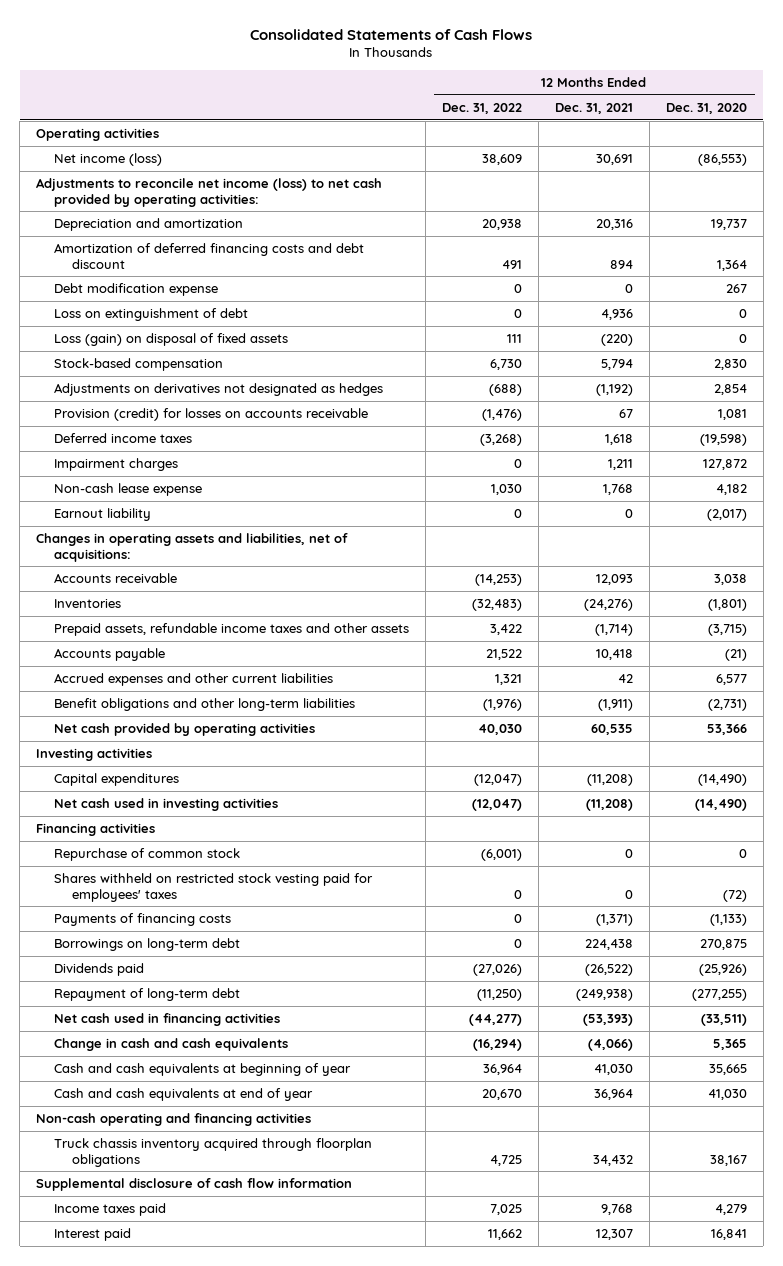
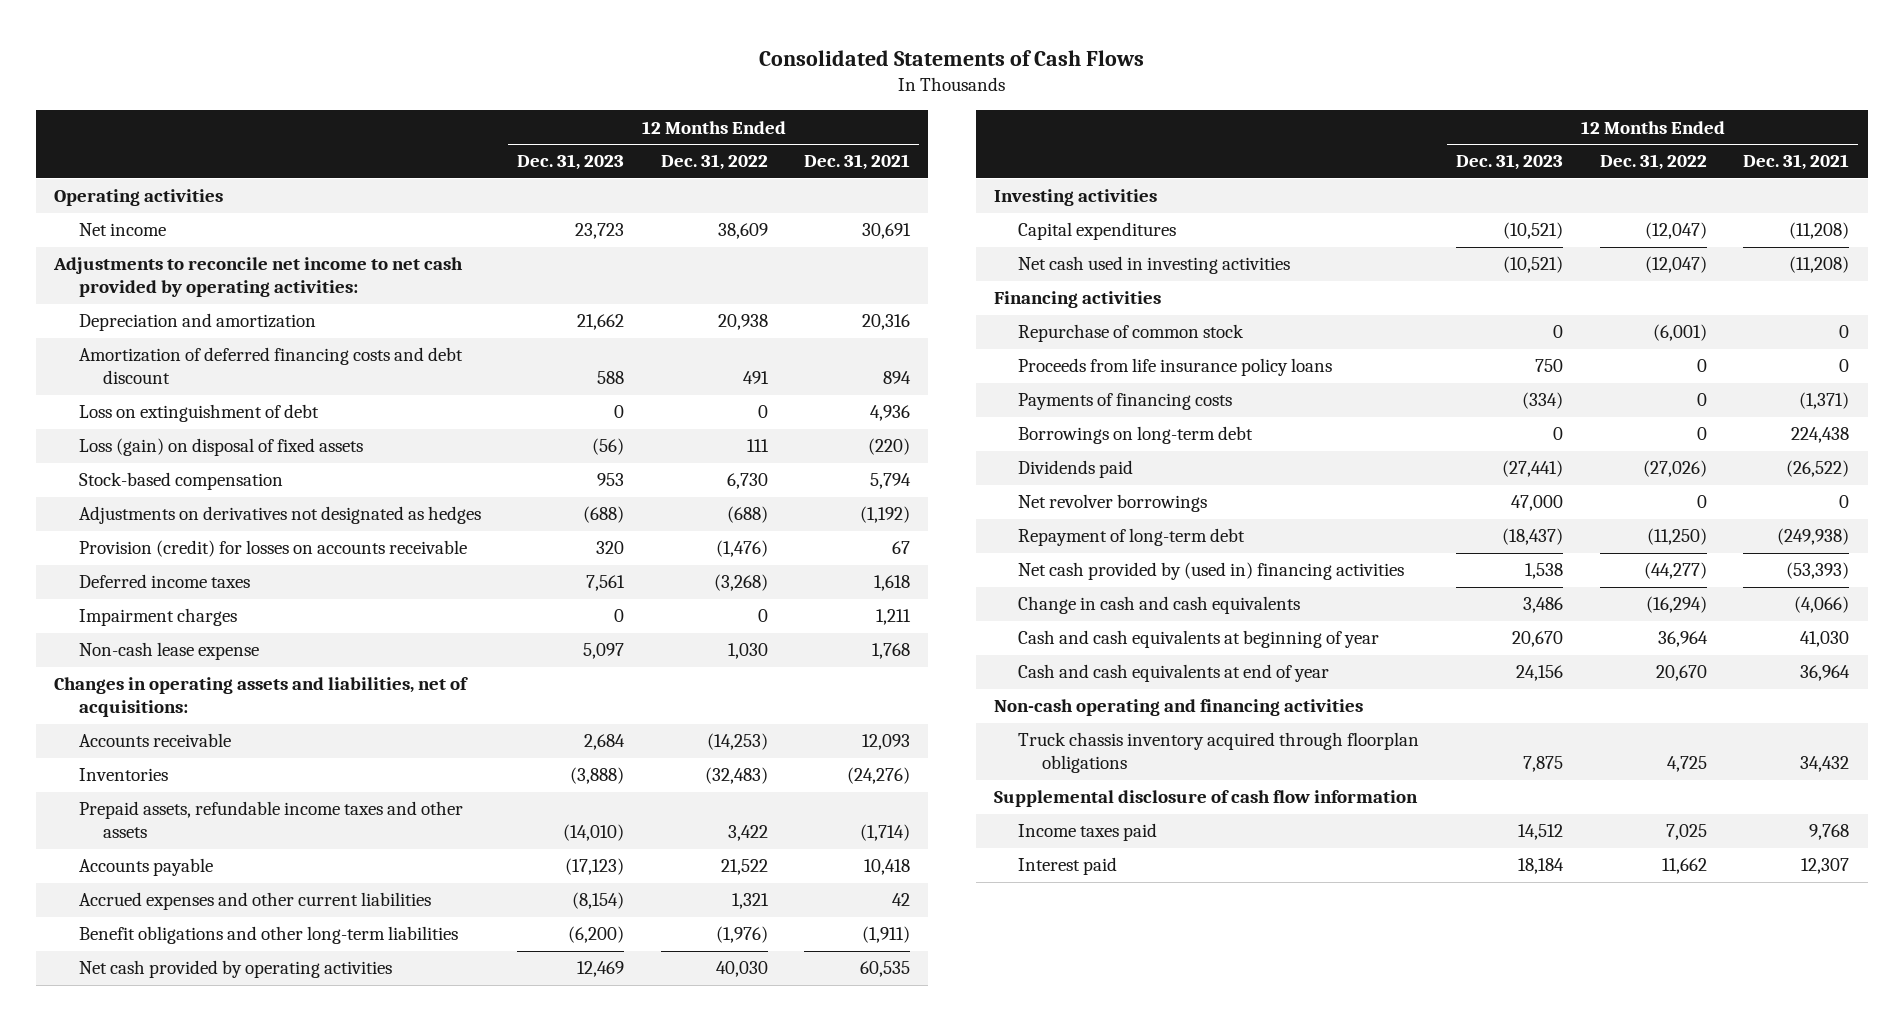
[665,102,747,114] Dec. 31, 2020 -> none
none -> [517,154,625,171] Dec. 31, 2023
[54,152,163,166] Net income (loss) -> [78,223,166,237] Net income
[36,177,383,207] Adjustments to reconcile net income (loss) to net cash provided by operating activities: -> [53,257,464,298] Adjustments to reconcile net income to net cash provided by operating activities:
[54,282,219,296] Debt modification expense -> none
[54,507,152,521] Earnout liability -> none
[54,872,374,902] Shares withheld on restricted stock vesting paid for employees' taxes -> none
none -> [1018,358,1333,377] Proceeds from life insurance policy loans
none -> [1018,494,1208,513] Net revolver borrowings
[54,1012,281,1026] Net cash used in financing activities -> [1018,562,1405,581] Net cash provided by (used in) financing activities

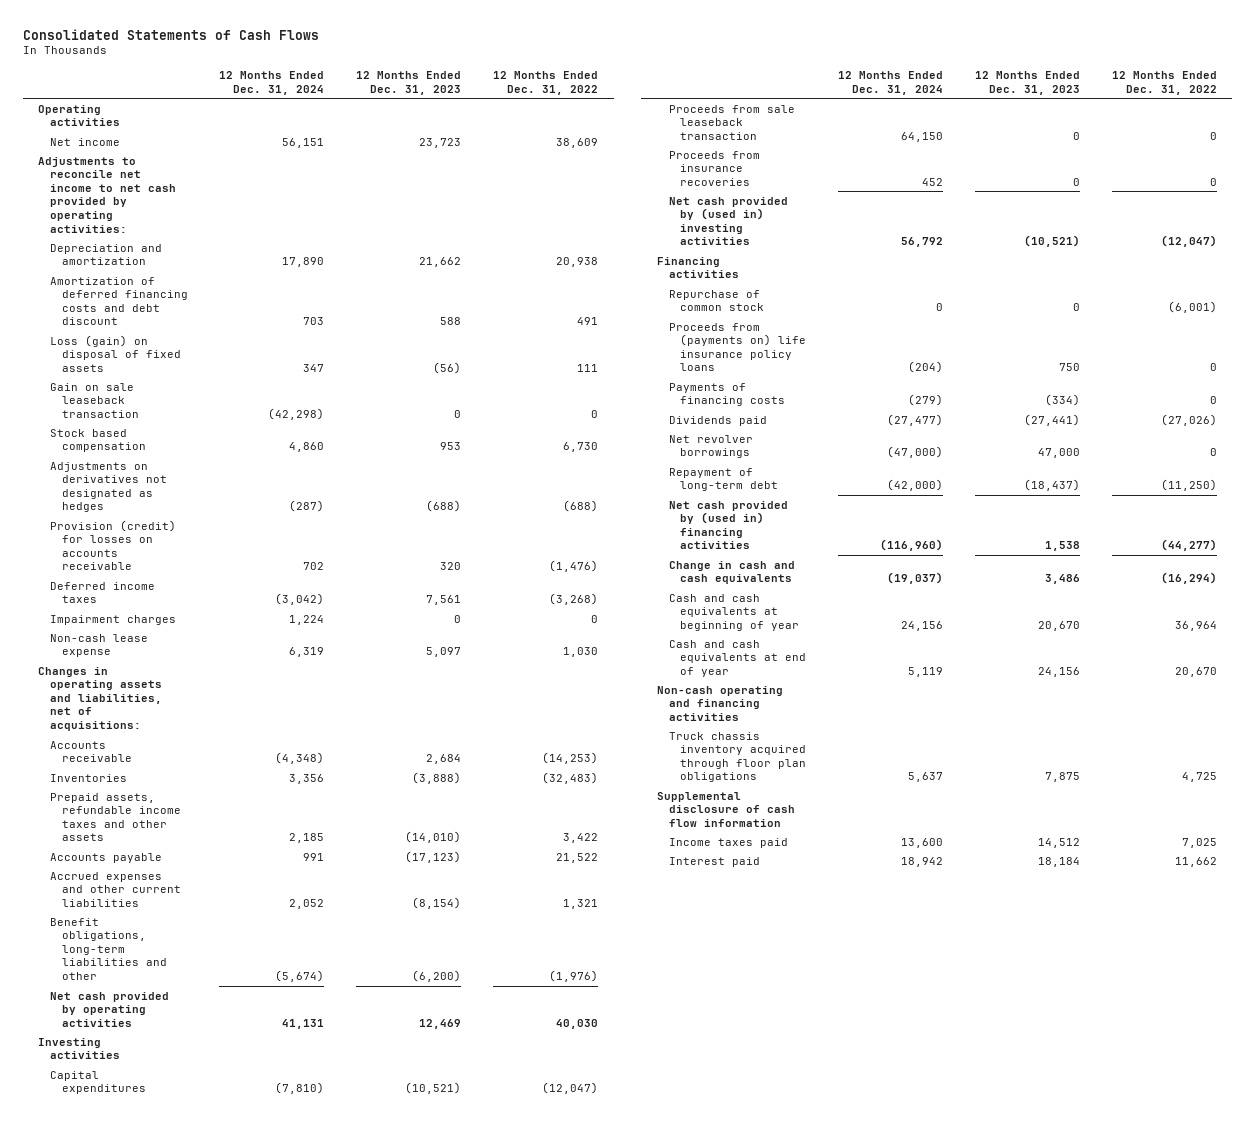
[803,154,910,171] Dec. 31, 2021 -> none
none -> [219,71,325,95] 12 Months Ended Dec. 31, 2024
[78,404,319,423] Loss on extinguishment of debt -> none
none -> [49,382,139,418] Gain on sale leaseback transaction
[78,472,283,491] Stock-based compensation -> [49,428,146,453] Stock based compensation
[78,926,458,945] Benefit obligations and other long-term liabilities -> [49,917,167,981] Benefit obligations, long-term liabilities and other
none -> [668,104,795,140] Proceeds from sale leaseback transaction
none -> [668,150,760,186] Proceeds from insurance recoveries
[1018,256,1291,275] Net cash used in investing activities -> [668,196,788,246] Net cash provided by (used in) investing activities
[1018,358,1333,377] Proceeds from life insurance policy loans -> [668,322,807,372] Proceeds from (payments on) life insurance policy loans
[1018,426,1254,445] Borrowings on long-term debt -> none
[1018,732,1420,774] Truck chassis inventory acquired through floorplan obligations -> [668,731,807,783] Truck chassis inventory acquired through floor plan obligations

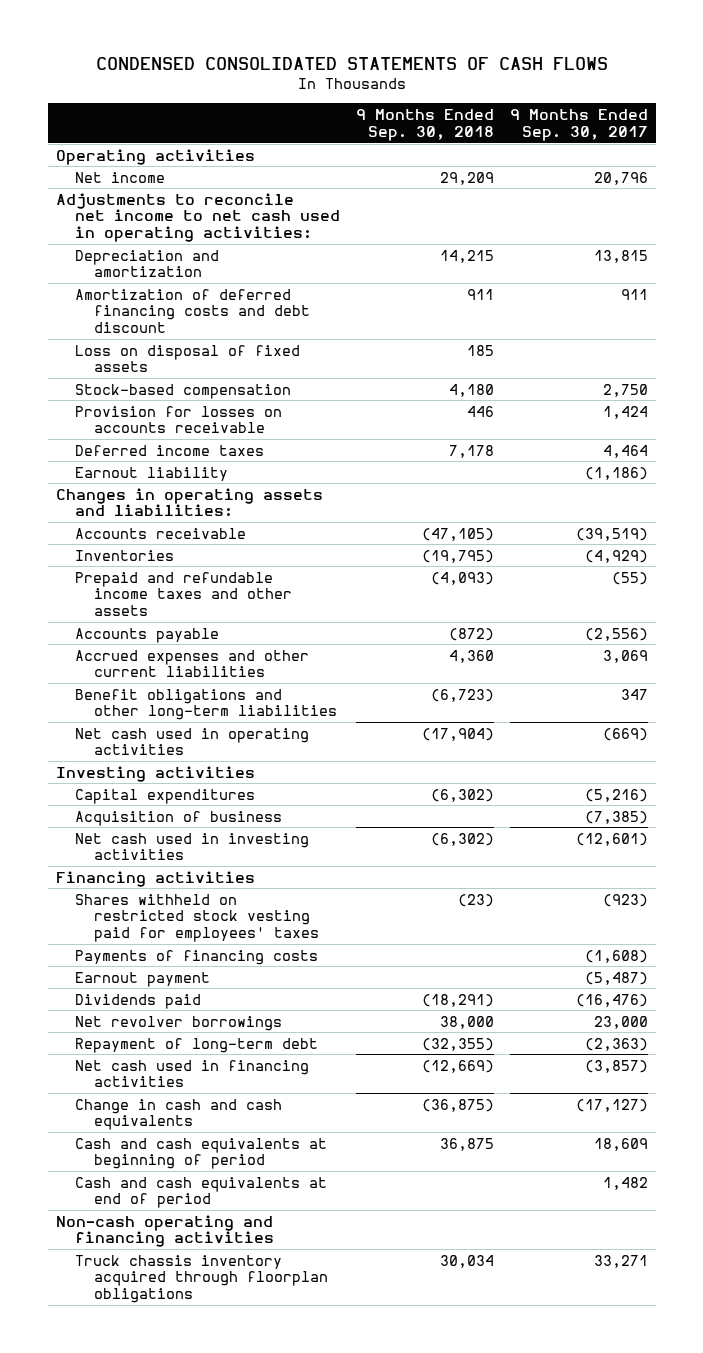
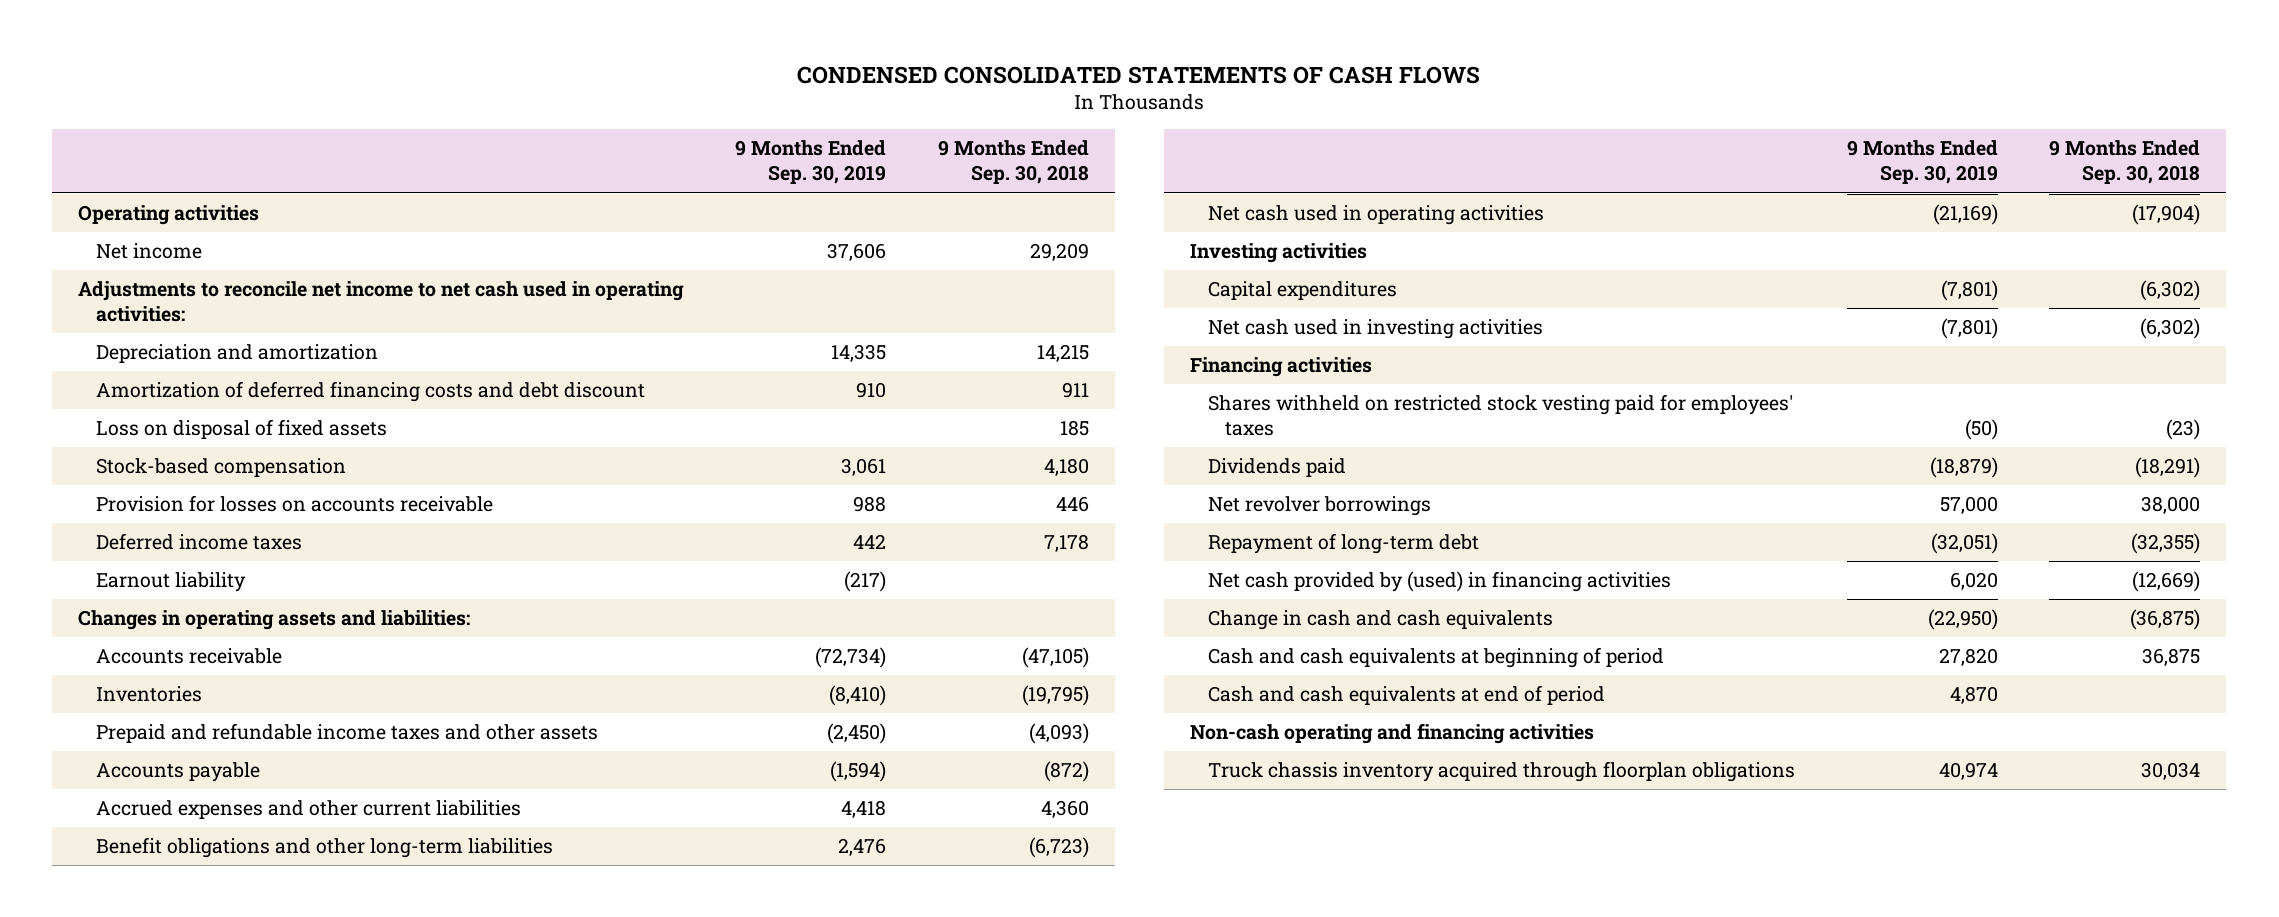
[509,109,648,141] 9 Months Ended Sep. 30, 2017 -> none
none -> [735,140,887,185] 9 Months Ended Sep. 30, 2019
[74,810,282,826] Acquisition of business -> none
[74,949,318,965] Payments of financing costs -> none
[74,971,210,987] Earnout payment -> none
[74,1059,309,1088] Net cash used in financing activities -> [1207,571,1671,593] Net cash provided by (used) in financing activities

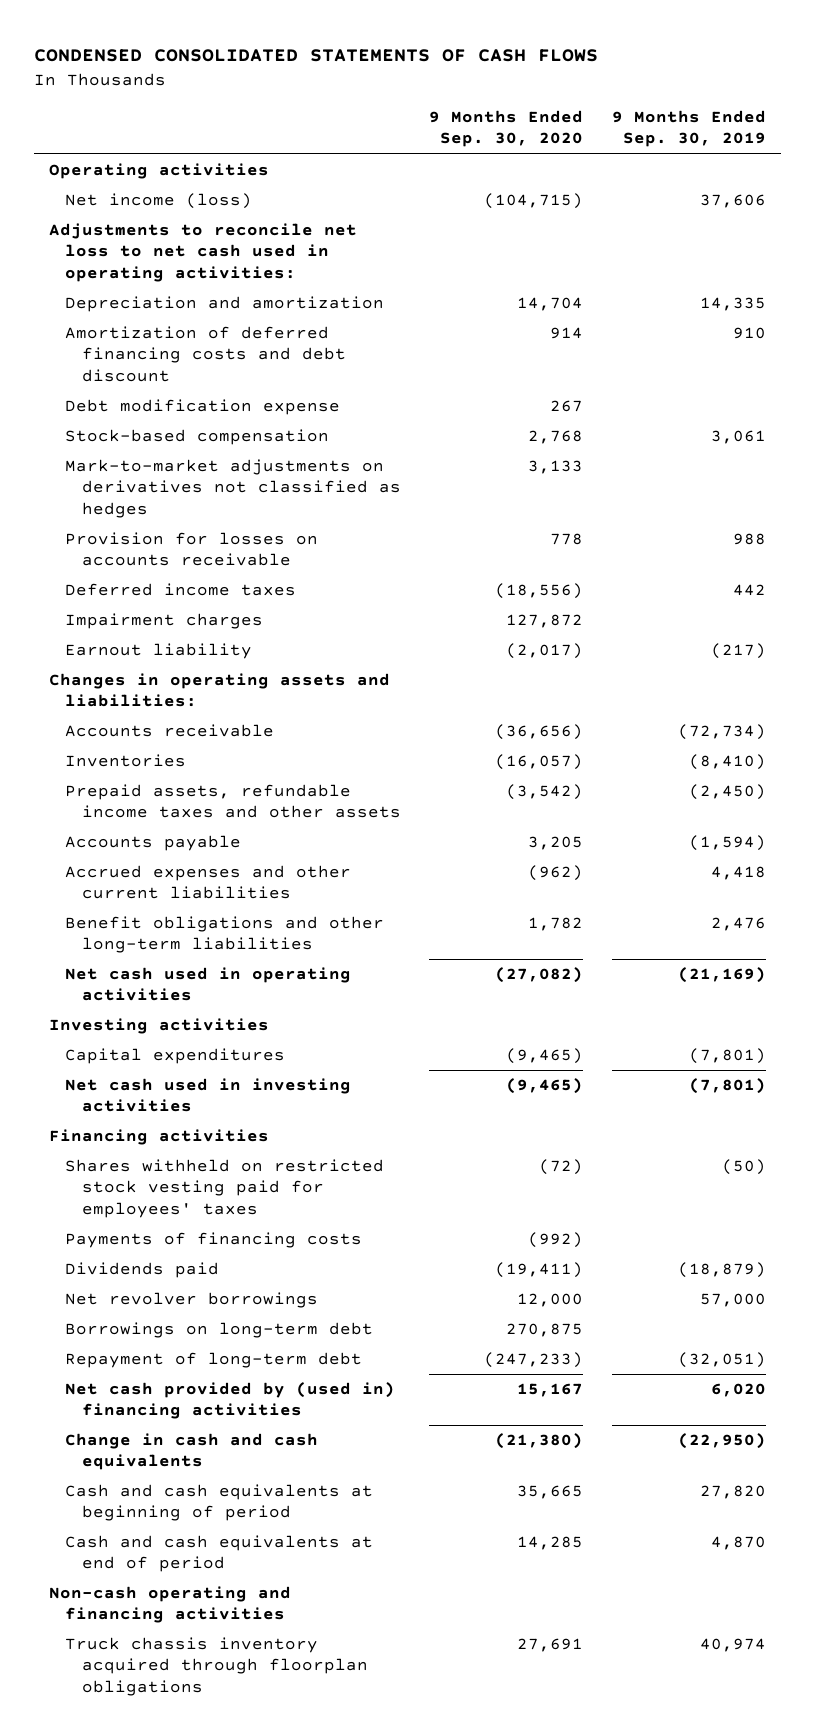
[937,140,1089,185] 9 Months Ended Sep. 30, 2018 -> none
none -> [429,110,584,148] 9 Months Ended Sep. 30, 2020
[96,243,203,260] Net income -> [65,193,253,210] Net income (loss)
[78,281,685,323] Adjustments to reconcile net income to net cash used in operating activities: -> [48,223,357,282] Adjustments to reconcile net loss to net cash used in operating activities:
[96,419,388,440] Loss on disposal of fixed assets -> none
none -> [65,399,341,416] Debt modification expense
none -> [65,459,401,518] Mark-to-market adjustments on derivatives not classified as hedges
none -> [65,613,264,630] Impairment charges
[96,723,599,744] Prepaid and refundable income taxes and other assets -> [65,784,401,819] Prepaid assets, refundable income taxes and other assets
none -> [65,1232,363,1249] Payments of financing costs
none -> [65,1322,374,1339] Borrowings on long-term debt
[1207,571,1671,593] Net cash provided by (used) in financing activities -> [65,1382,396,1420] Net cash provided by (used in) financing activities

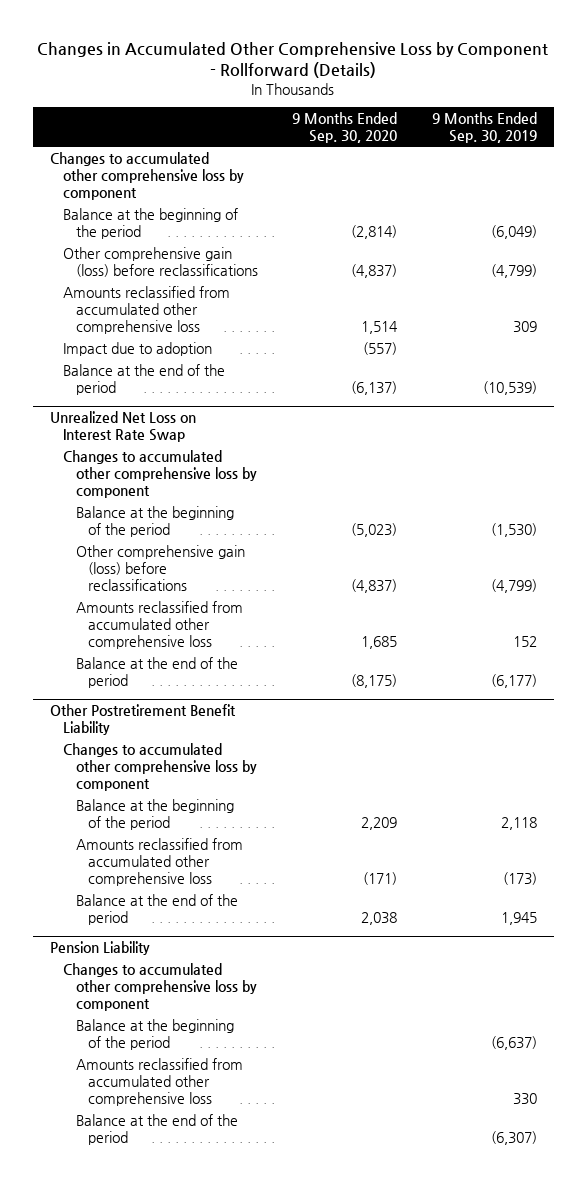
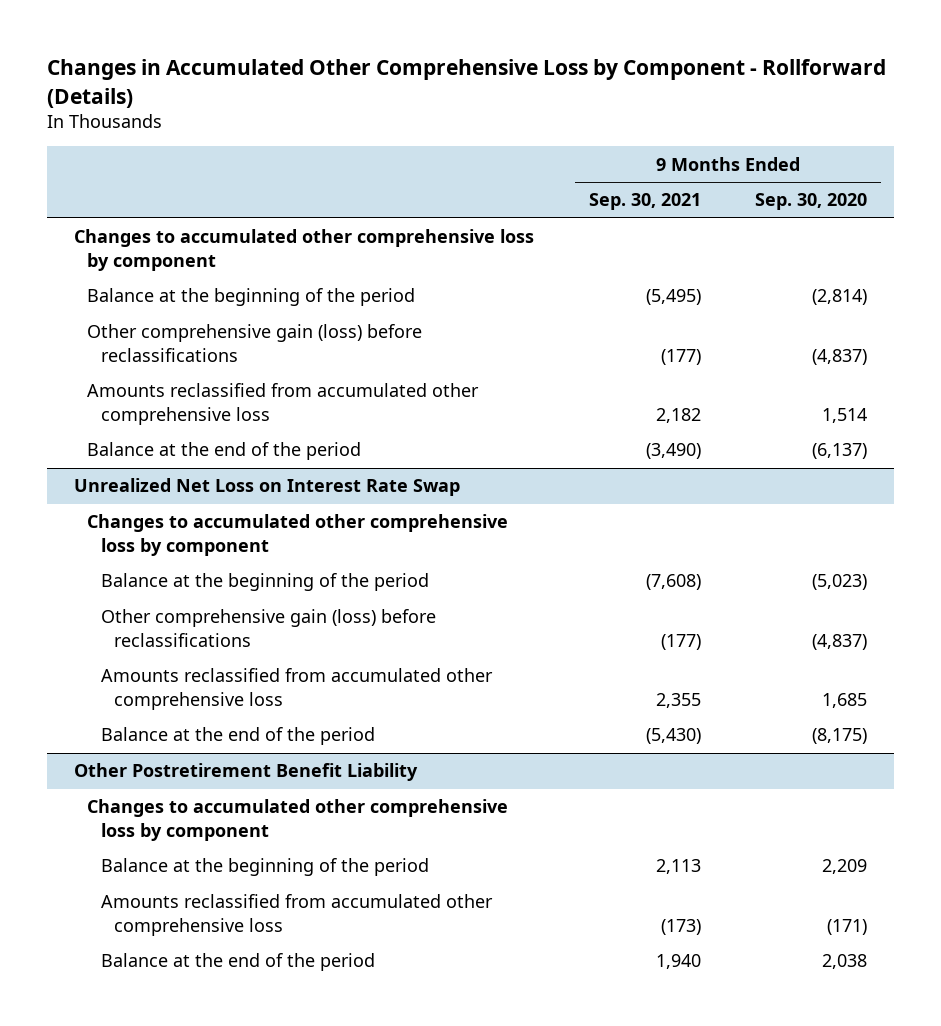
[431,112,537,144] 9 Months Ended Sep. 30, 2019 -> none
none -> [588,193,701,211] Sep. 30, 2021
[63,341,213,356] Impact due to adoption -> none
[50,941,151,956] Pension Liability -> none
[63,962,257,1011] Changes to accumulated other comprehensive loss by component -> none
[75,1018,234,1050] Balance at the beginning of the period -> none
[75,1057,243,1106] Amounts reclassified from accumulated other comprehensive loss -> none
[75,1113,238,1145] Balance at the end of the period -> none

